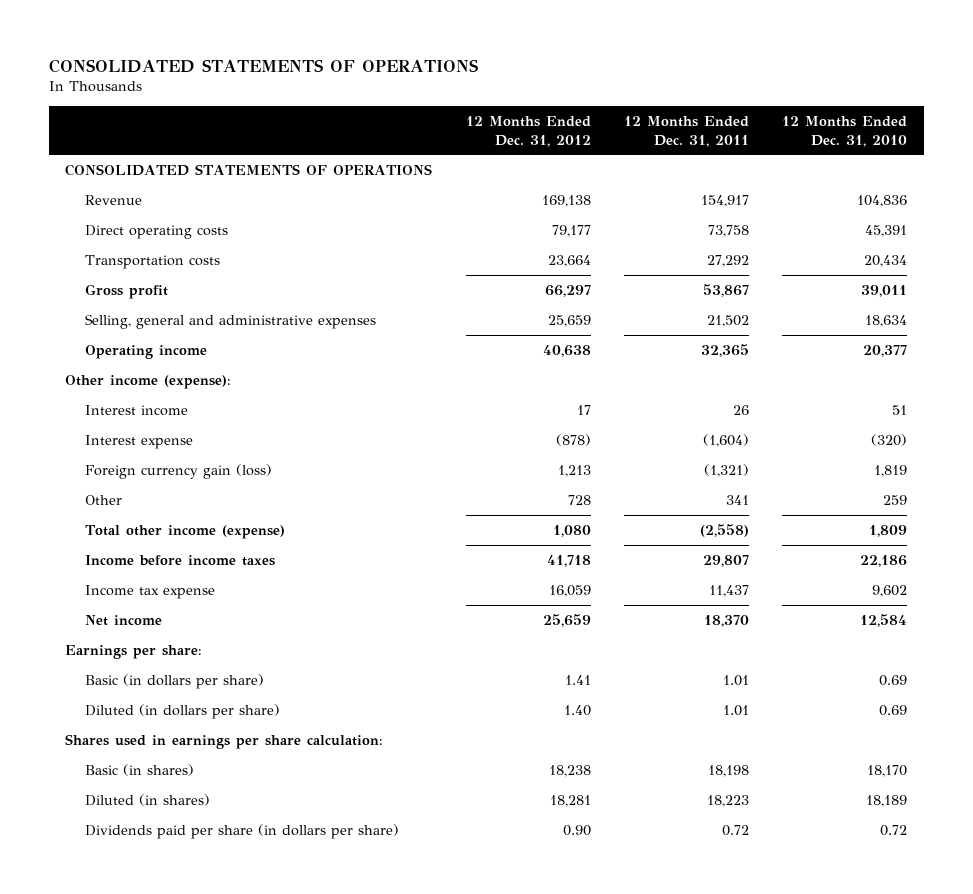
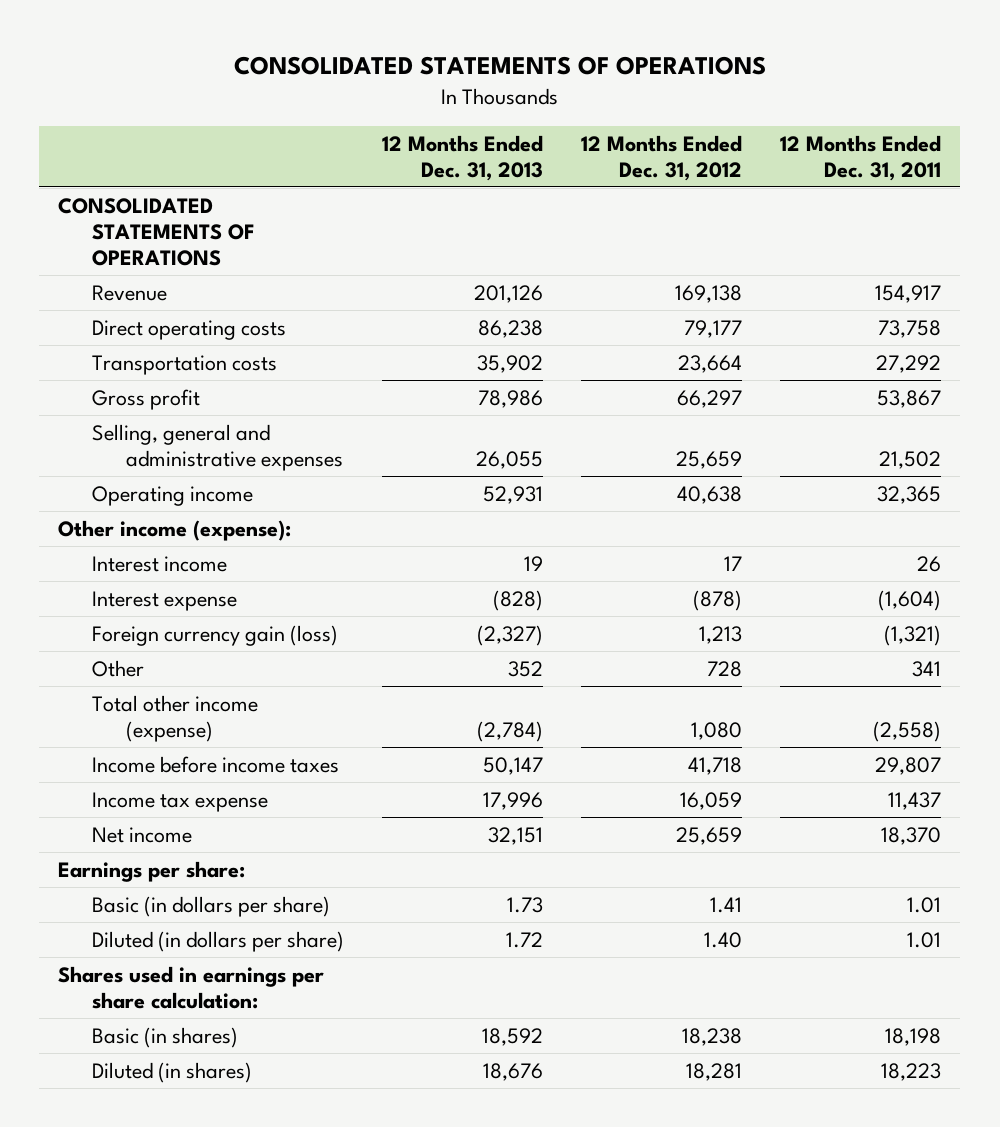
[782,116,908,147] 12 Months Ended Dec. 31, 2010 -> none
none -> [382,134,544,181] 12 Months Ended Dec. 31, 2013
[84,824,399,840] Dividends paid per share (in dollars per share) -> none

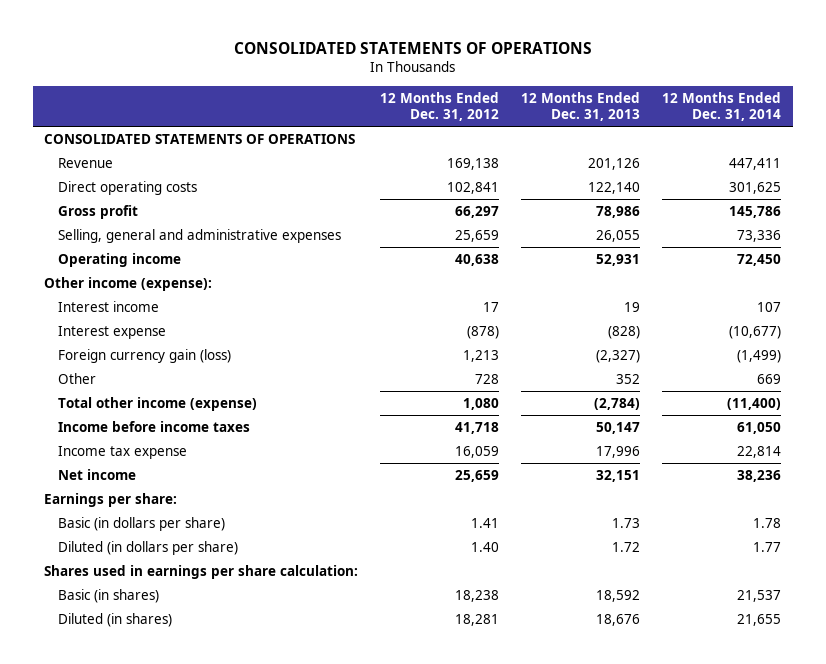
[780,134,942,181] 12 Months Ended Dec. 31, 2011 -> none
none -> [662,91,782,122] 12 Months Ended Dec. 31, 2014
[92,354,278,375] Transportation costs -> none
[478,319,544,338] 86,238 -> [588,181,641,194] 122,140
[684,319,743,338] 79,177 -> [447,181,500,194] 102,841

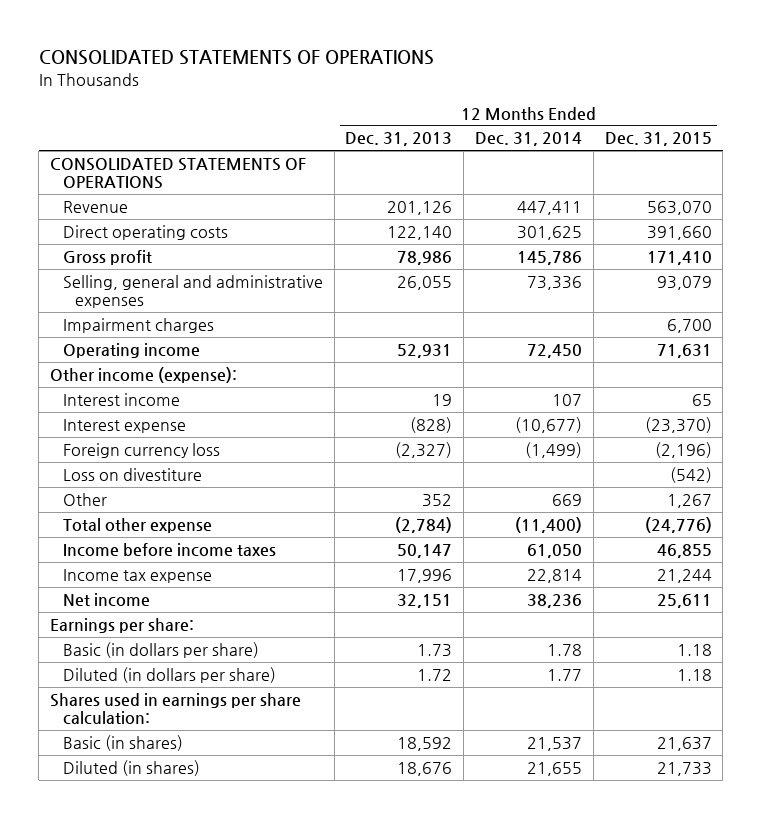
[380,91,500,122] 12 Months Ended Dec. 31, 2012 -> none
none -> [604,132,712,147] Dec. 31, 2015
none -> [62,317,214,333] Impairment charges
[58,348,232,363] Foreign currency gain (loss) -> [62,442,220,458] Foreign currency loss
none -> [62,467,202,481] Loss on divestiture
[58,396,258,411] Total other income (expense) -> [62,517,212,533] Total other expense

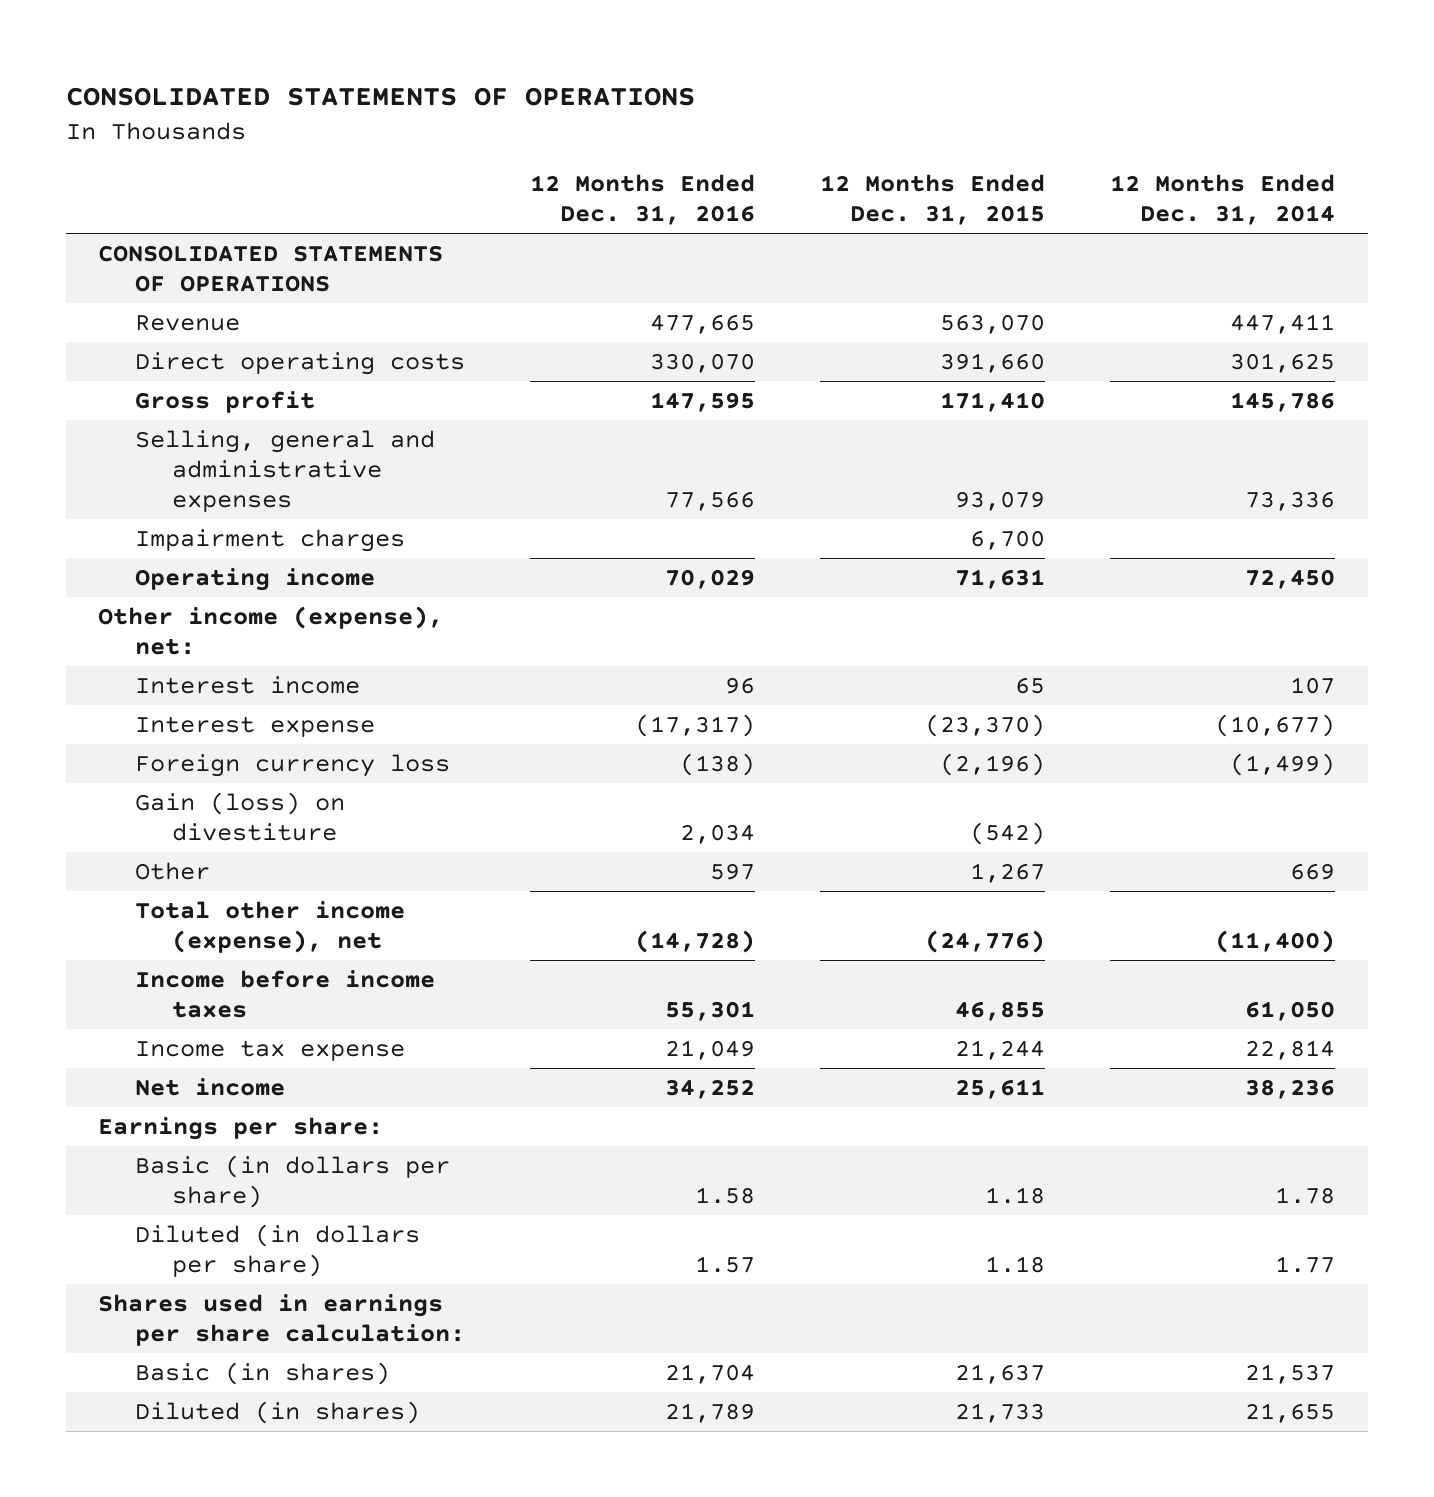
[345,132,453,147] Dec. 31, 2013 -> none
none -> [530,174,756,226] 12 Months Ended Dec. 31, 2016
[50,366,238,383] Other income (expense): -> [98,605,444,655] Other income (expense), net:
[62,467,202,481] Loss on divestiture -> [135,791,346,841] Gain (loss) on divestiture
[62,517,212,533] Total other expense -> [135,900,406,953] Total other income (expense), net

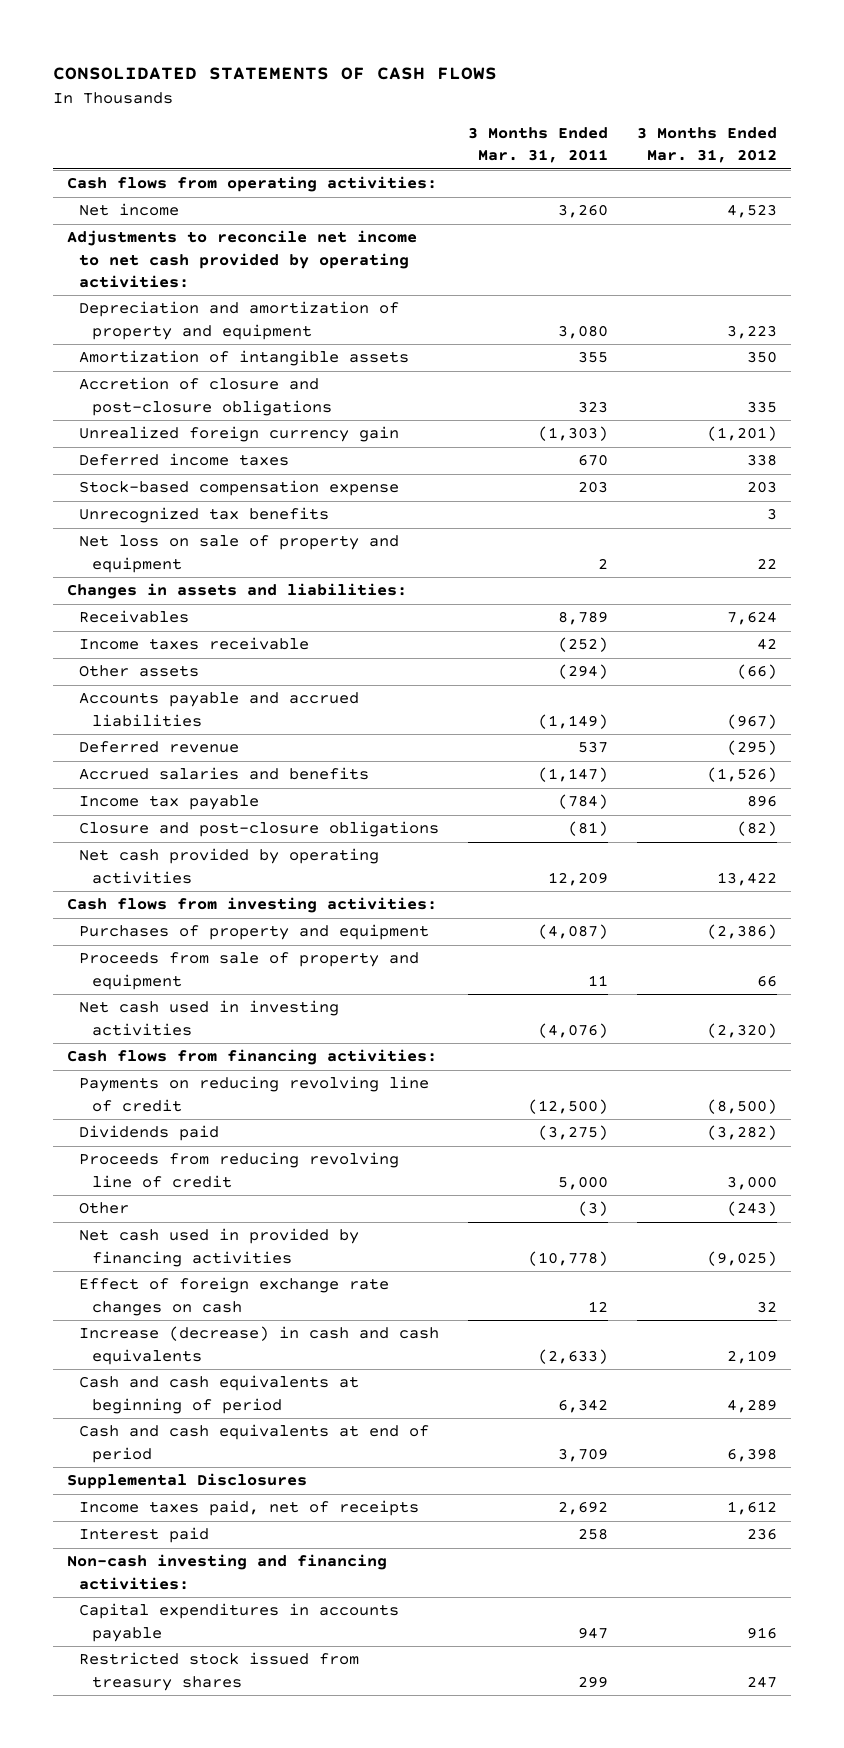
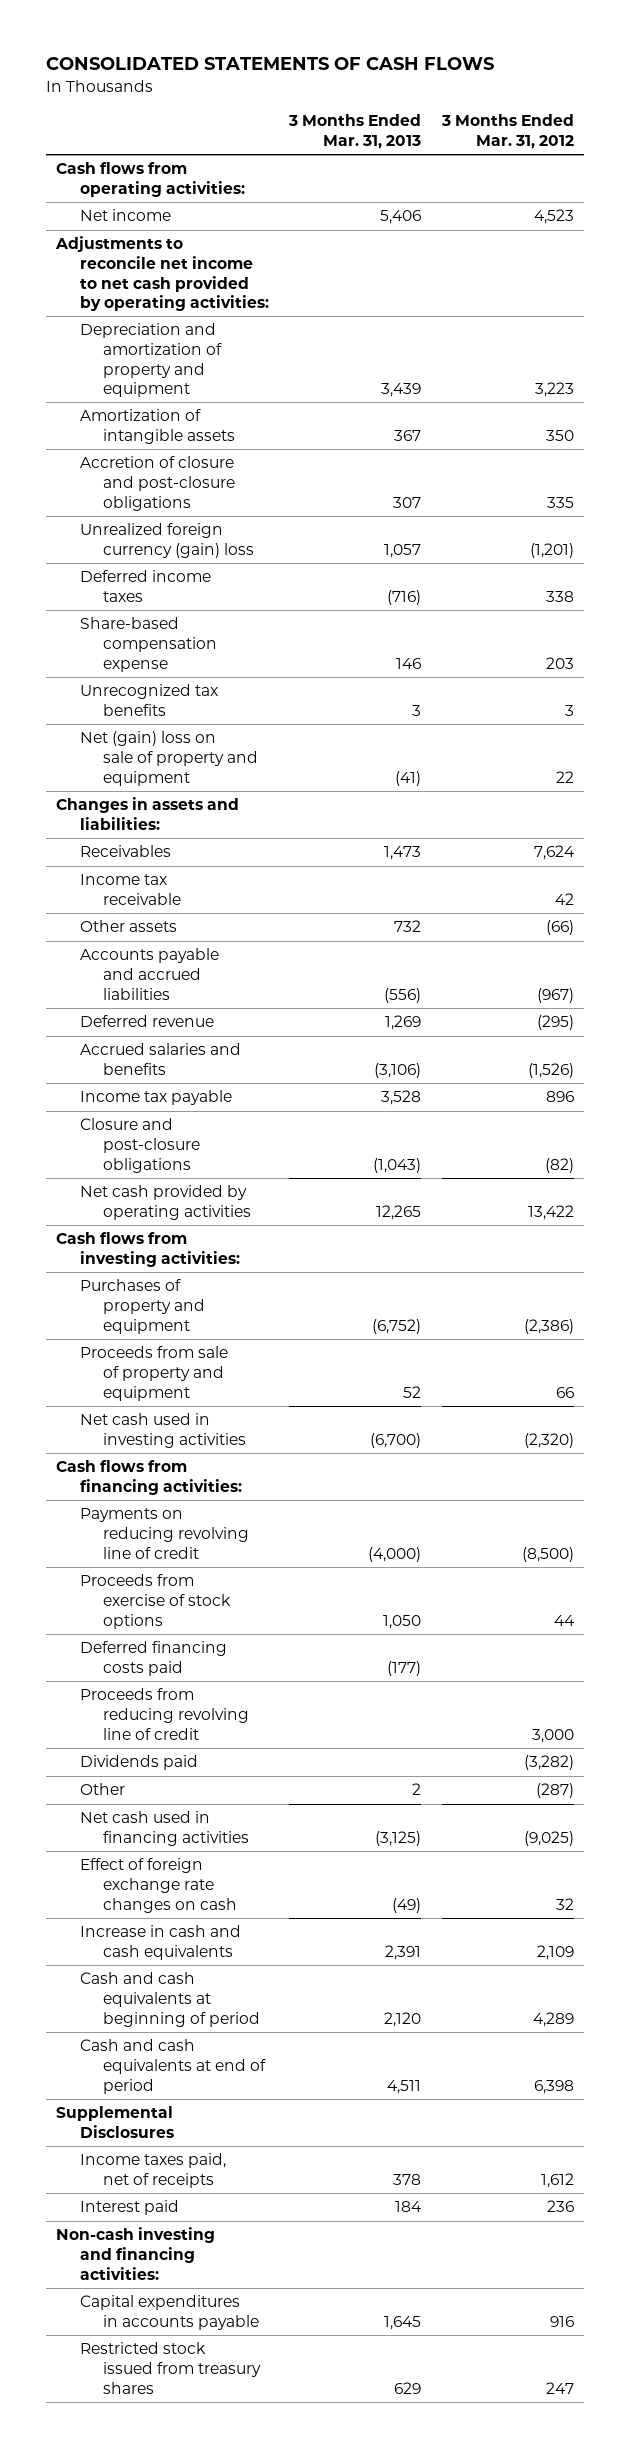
[468,127,609,164] 3 Months Ended Mar. 31, 2011 -> none
none -> [288,114,422,150] 3 Months Ended Mar. 31, 2013
[79,426,400,443] Unrealized foreign currency gain -> [79,523,255,558] Unrealized foreign currency (gain) loss
[79,480,400,497] Stock-based compensation expense -> [79,617,218,672] Share-based compensation expense
[79,535,400,573] Net loss on sale of property and equipment -> [79,731,259,786] Net (gain) loss on sale of property and equipment
[79,637,310,651] Income taxes receivable -> [79,874,182,905] Income tax receivable
none -> [79,1574,232,1629] Proceeds from exercise of stock options
none -> [79,1641,227,1676] Deferred financing costs paid
[79,1125,220,1142] Dividends paid -> [79,1755,198,1771] Dividends paid
[726,1201,777,1217] (243) -> [535,1783,574,1799] (287)
[79,1228,360,1267] Net cash used in provided by financing activities -> [79,1811,250,1846] Net cash used in financing activities
[79,1326,440,1365] Increase (decrease) in cash and cash equivalents -> [79,1925,241,1960] Increase in cash and cash equivalents

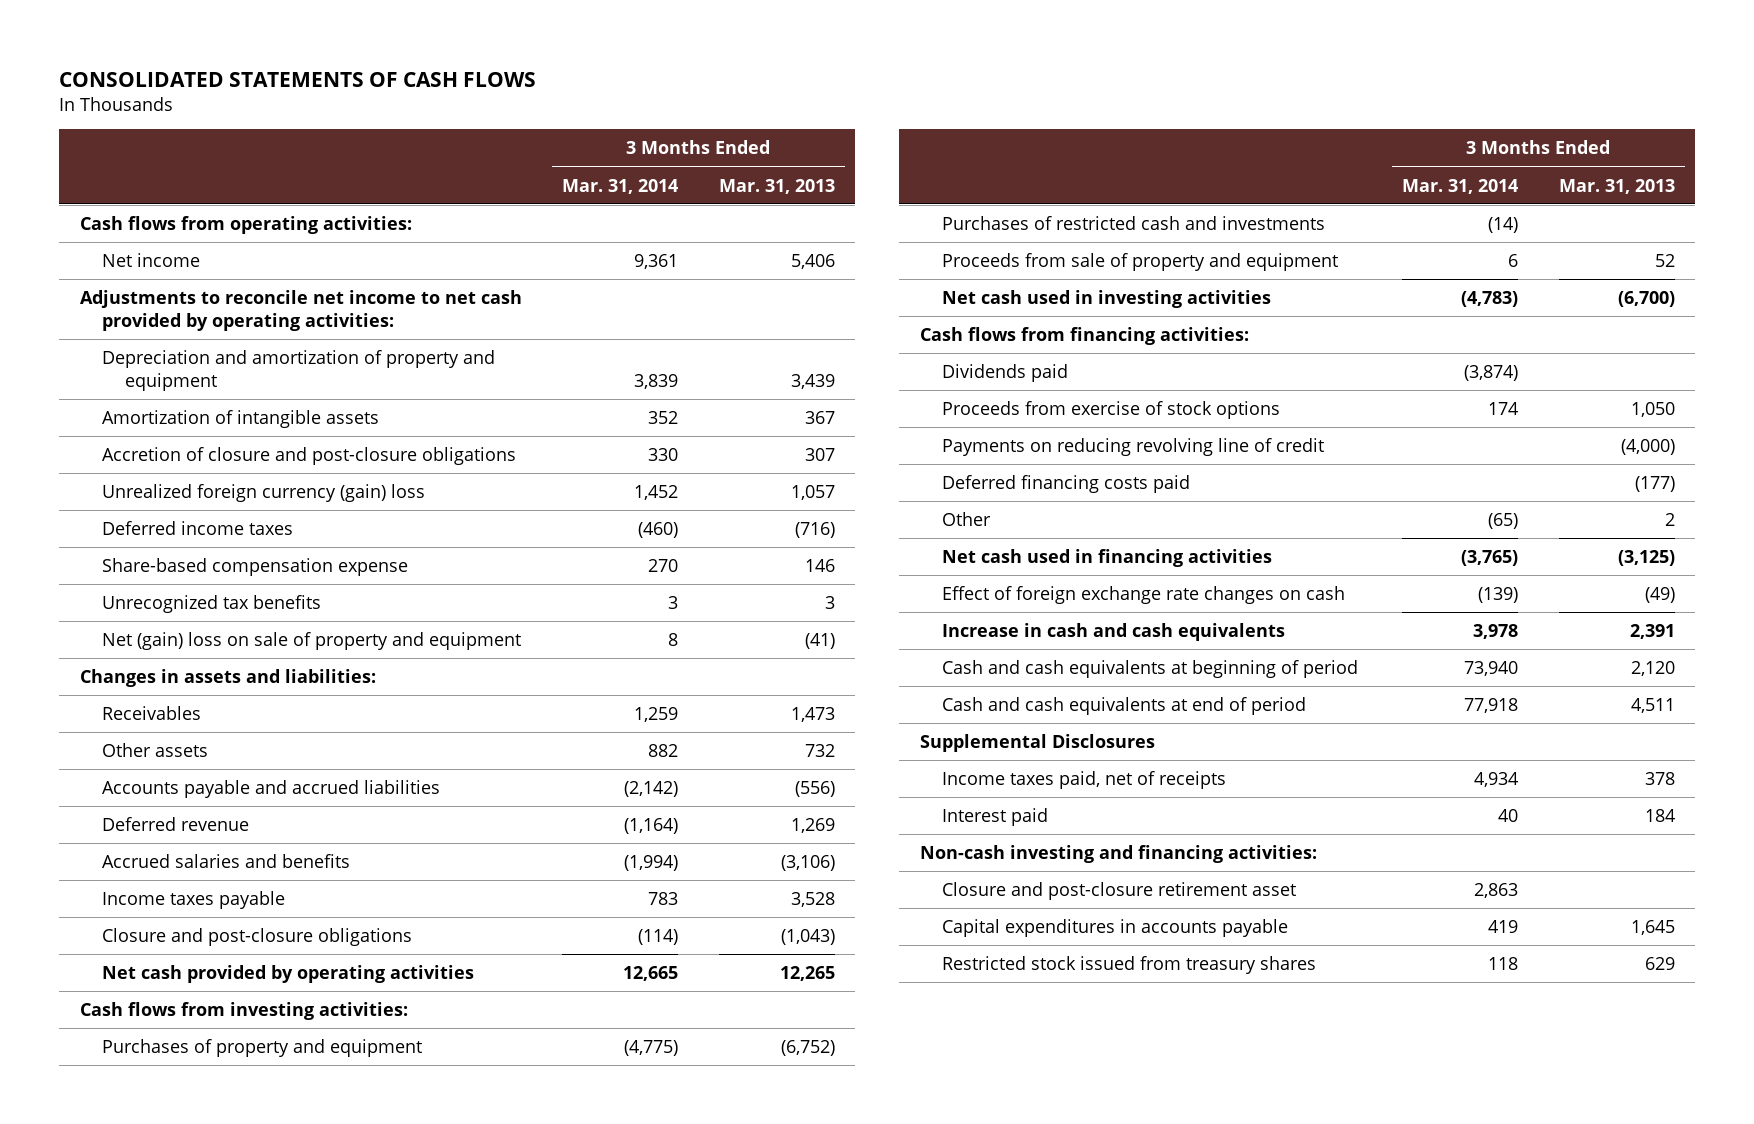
[440,114,574,150] 3 Months Ended Mar. 31, 2012 -> none
none -> [562,178,679,194] Mar. 31, 2014
[79,874,182,905] Income tax receivable -> none
[79,1090,232,1106] Income tax payable -> [102,891,286,910] Income taxes payable
none -> [942,216,1326,231] Purchases of restricted cash and investments
[79,1755,198,1771] Dividends paid -> [942,364,1069,383] Dividends paid
[79,1508,250,1559] Payments on reducing revolving line of credit -> [942,438,1325,457] Payments on reducing revolving line of credit
[79,1688,250,1740] Proceeds from reducing revolving line of credit -> none
none -> [942,882,1297,901] Closure and post-closure retirement asset

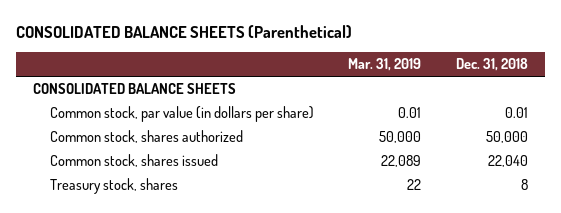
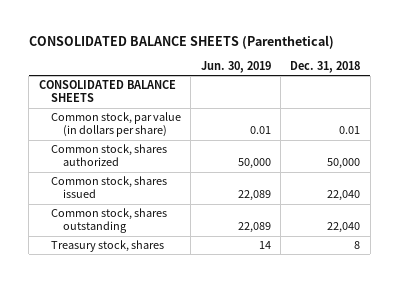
[348,58,422,72] Mar. 31, 2019 -> none
none -> [200,61,271,74] Jun. 30, 2019
none -> [51,208,168,234] Common stock, shares outstanding

